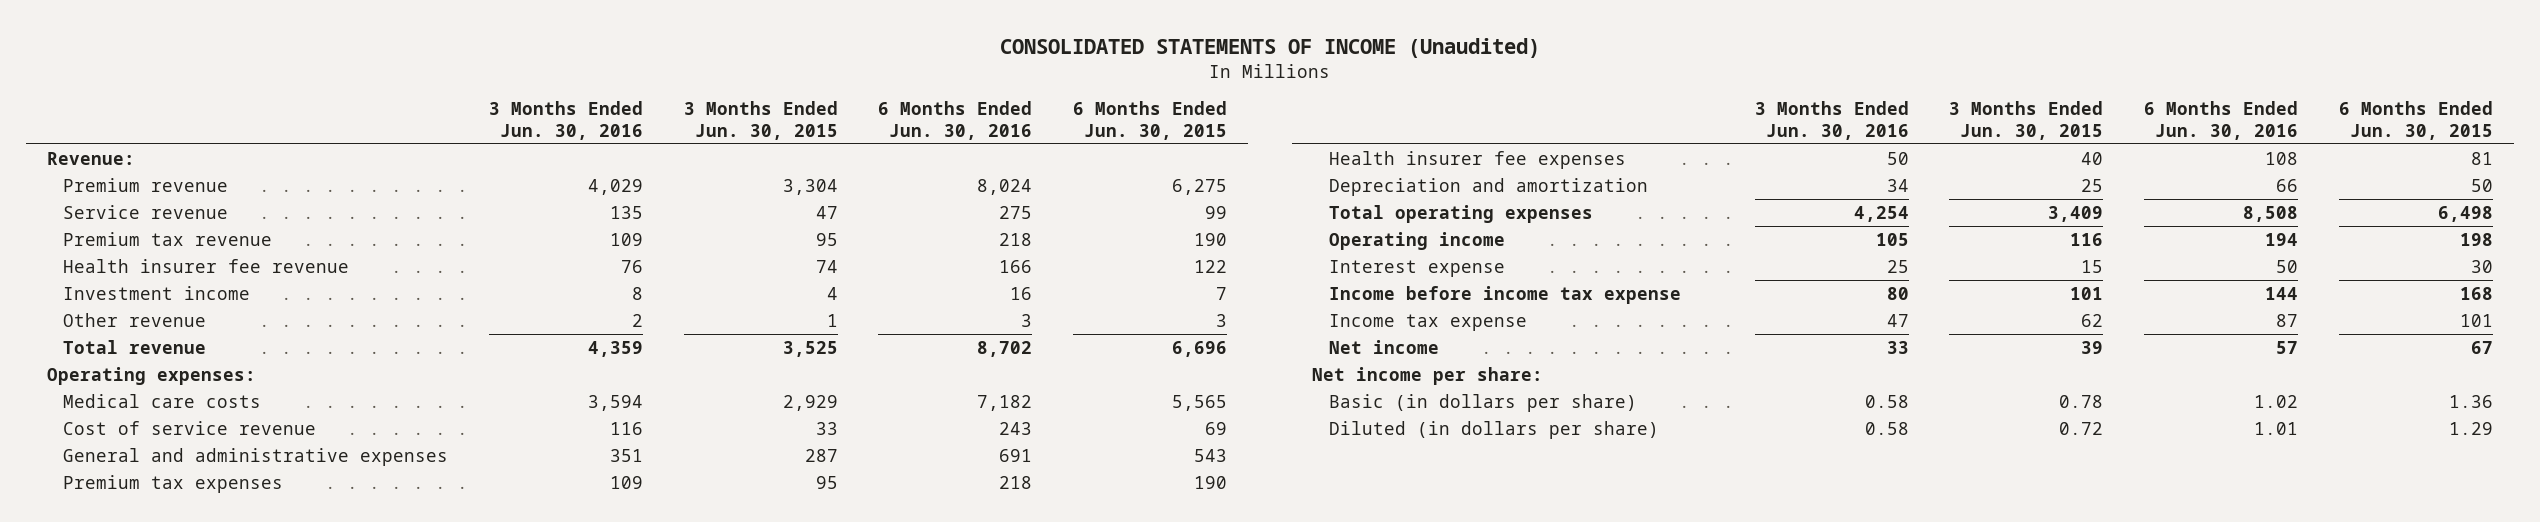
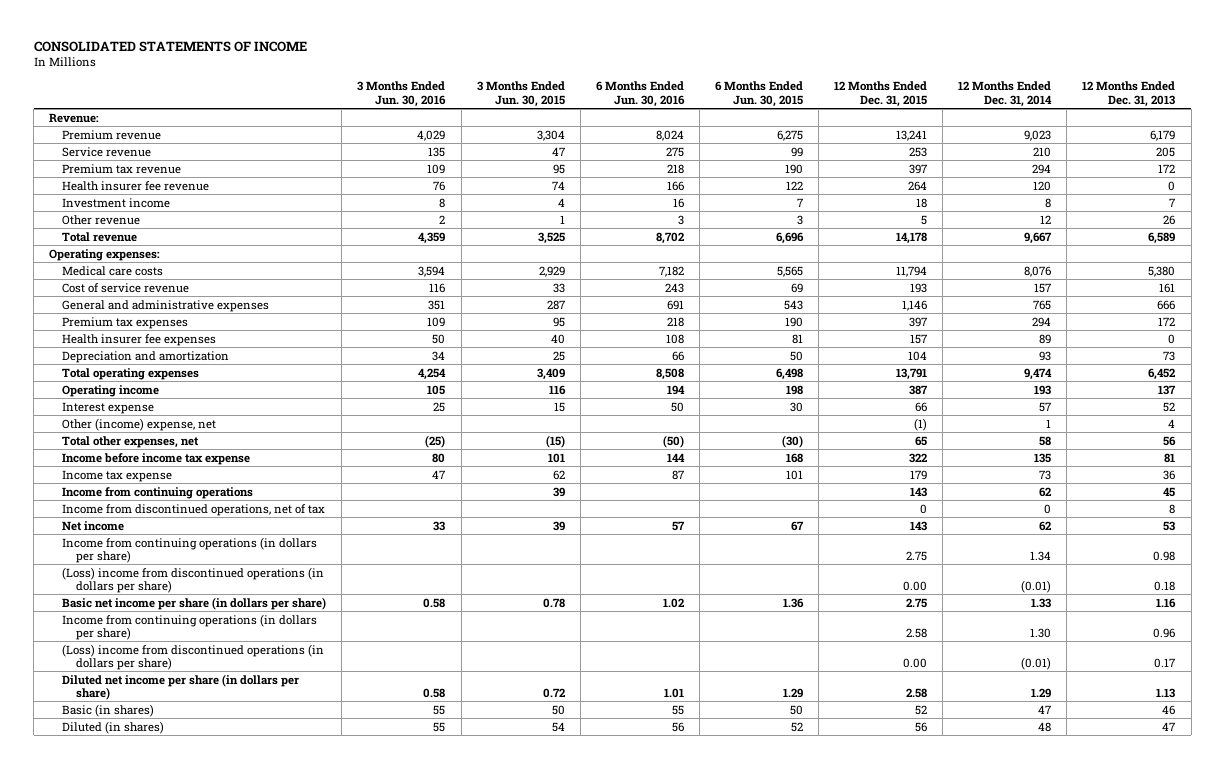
[999,37,1540,58] CONSOLIDATED STATEMENTS OF INCOME (Unaudited) -> [33,41,307,53] CONSOLIDATED STATEMENTS OF INCOME
none -> [834,81,928,107] 12 Months Ended Dec. 31, 2015
none -> [958,81,1053,107] 12 Months Ended Dec. 31, 2014
none -> [1082,81,1176,107] 12 Months Ended Dec. 31, 2013
none -> [62,417,217,431] Other (income) expense, net
none -> [62,435,200,448] Total other expenses, net
none -> [62,486,254,499] Income from continuing operations
none -> [62,503,326,516] Income from discontinued operations, net of tax
[1312,366,1544,385] Net income per share: -> none
none -> [62,536,318,564] Income from continuing operations (in dollars per share)
none -> [62,566,325,594] (Loss) income from discontinued operations (in dollars per share)
[1328,393,1637,412] Basic (in dollars per share) -> [62,596,327,610] Basic net income per share (in dollars per share)
none -> [62,613,318,641] Income from continuing operations (in dollars per share)
none -> [62,643,325,671] (Loss) income from discontinued operations (in dollars per share)
[1328,420,1659,439] Diluted (in dollars per share) -> [62,673,300,701] Diluted net income per share (in dollars per share)
none -> [62,703,155,717] Basic (in shares)
none -> [62,720,165,734] Diluted (in shares)

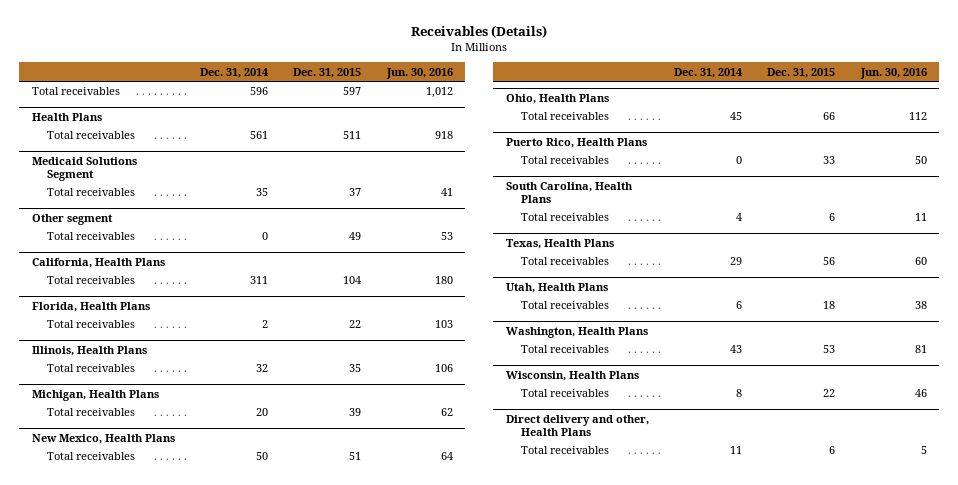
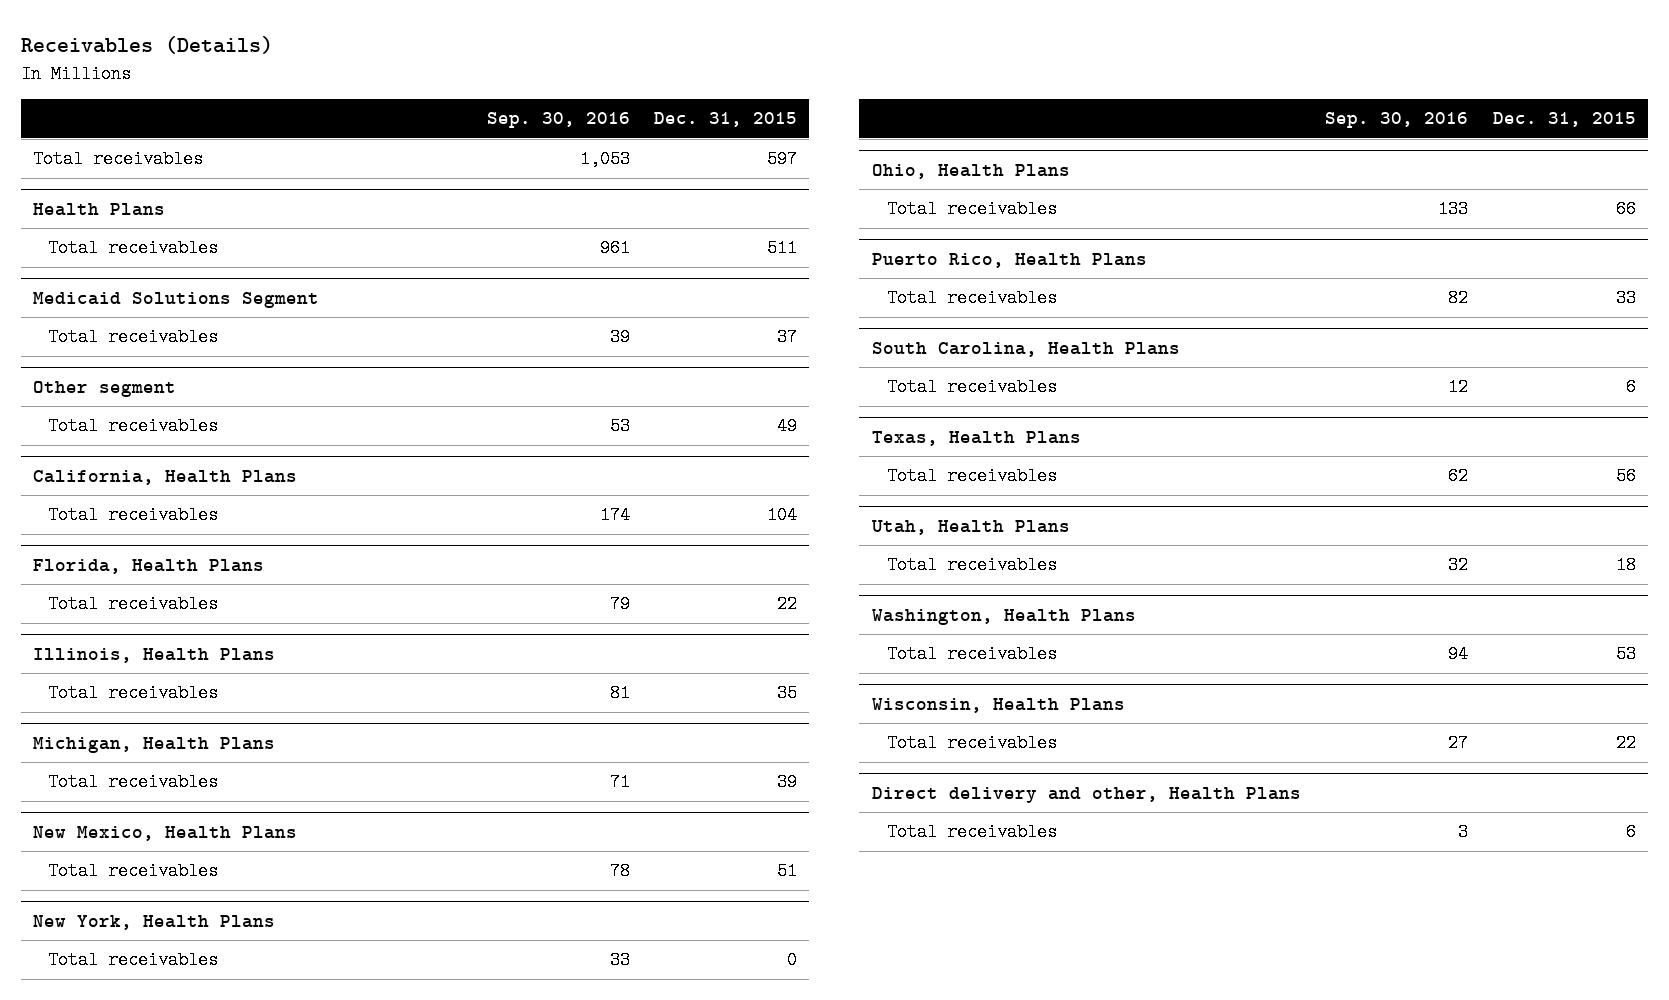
[199,67,268,78] Dec. 31, 2014 -> none
[385,67,453,79] Jun. 30, 2016 -> none
none -> [486,112,630,129] Sep. 30, 2016
none -> [33,915,276,931] New York, Health Plans
none -> [48,951,219,970] Total receivables

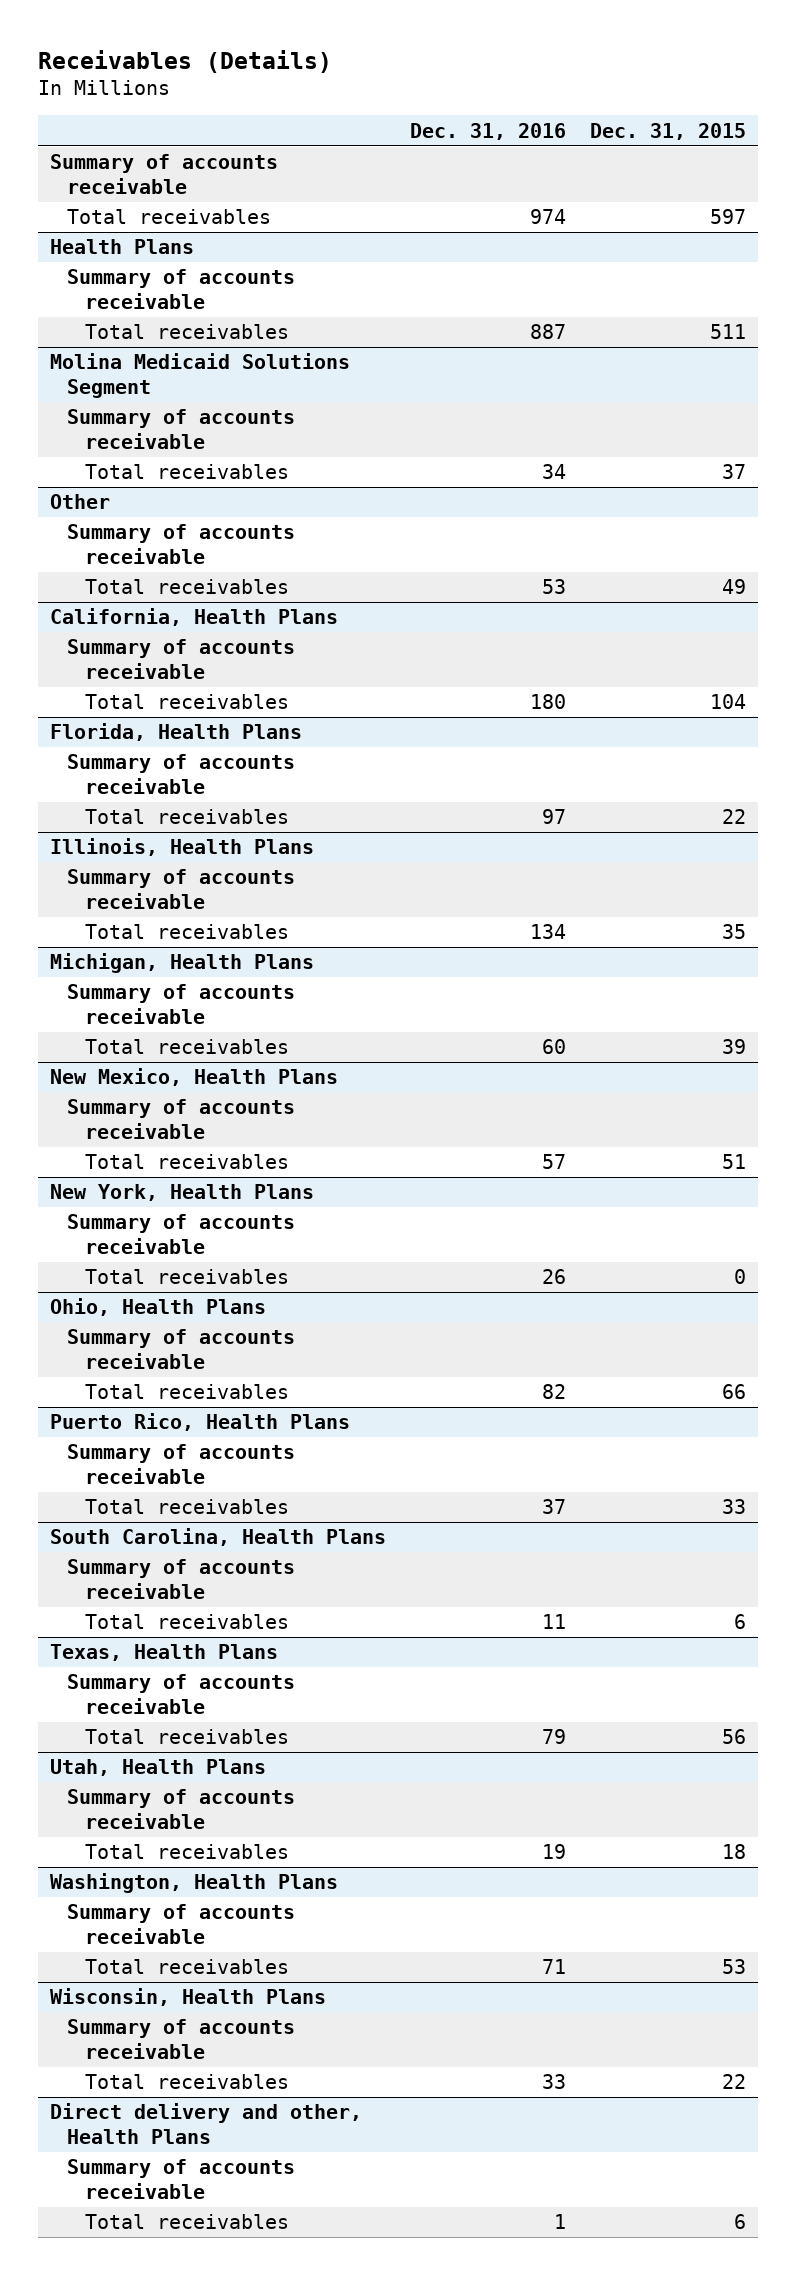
[486,112,630,129] Sep. 30, 2016 -> none
none -> [410,122,567,140] Dec. 31, 2016
none -> [49,154,278,195] Summary of accounts receivable
none -> [67,269,296,310] Summary of accounts receivable
[33,292,320,309] Medicaid Solutions Segment -> [49,353,350,399] Molina Medicaid Solutions Segment
none -> [67,409,296,450] Summary of accounts receivable
[33,381,177,398] Other segment -> [49,494,110,510] Other
none -> [67,524,296,565] Summary of accounts receivable
none -> [67,639,296,680] Summary of accounts receivable
none -> [67,754,296,795] Summary of accounts receivable
none -> [67,869,296,910] Summary of accounts receivable
none -> [67,984,296,1025] Summary of accounts receivable
none -> [67,1099,296,1140] Summary of accounts receivable
none -> [67,1214,296,1255] Summary of accounts receivable
none -> [67,1329,296,1370] Summary of accounts receivable
none -> [67,1444,296,1485] Summary of accounts receivable
none -> [67,1559,296,1600] Summary of accounts receivable
none -> [67,1674,296,1715] Summary of accounts receivable
none -> [67,1789,296,1830] Summary of accounts receivable
none -> [67,1904,296,1945] Summary of accounts receivable
none -> [67,2019,296,2060] Summary of accounts receivable
none -> [67,2159,296,2200] Summary of accounts receivable

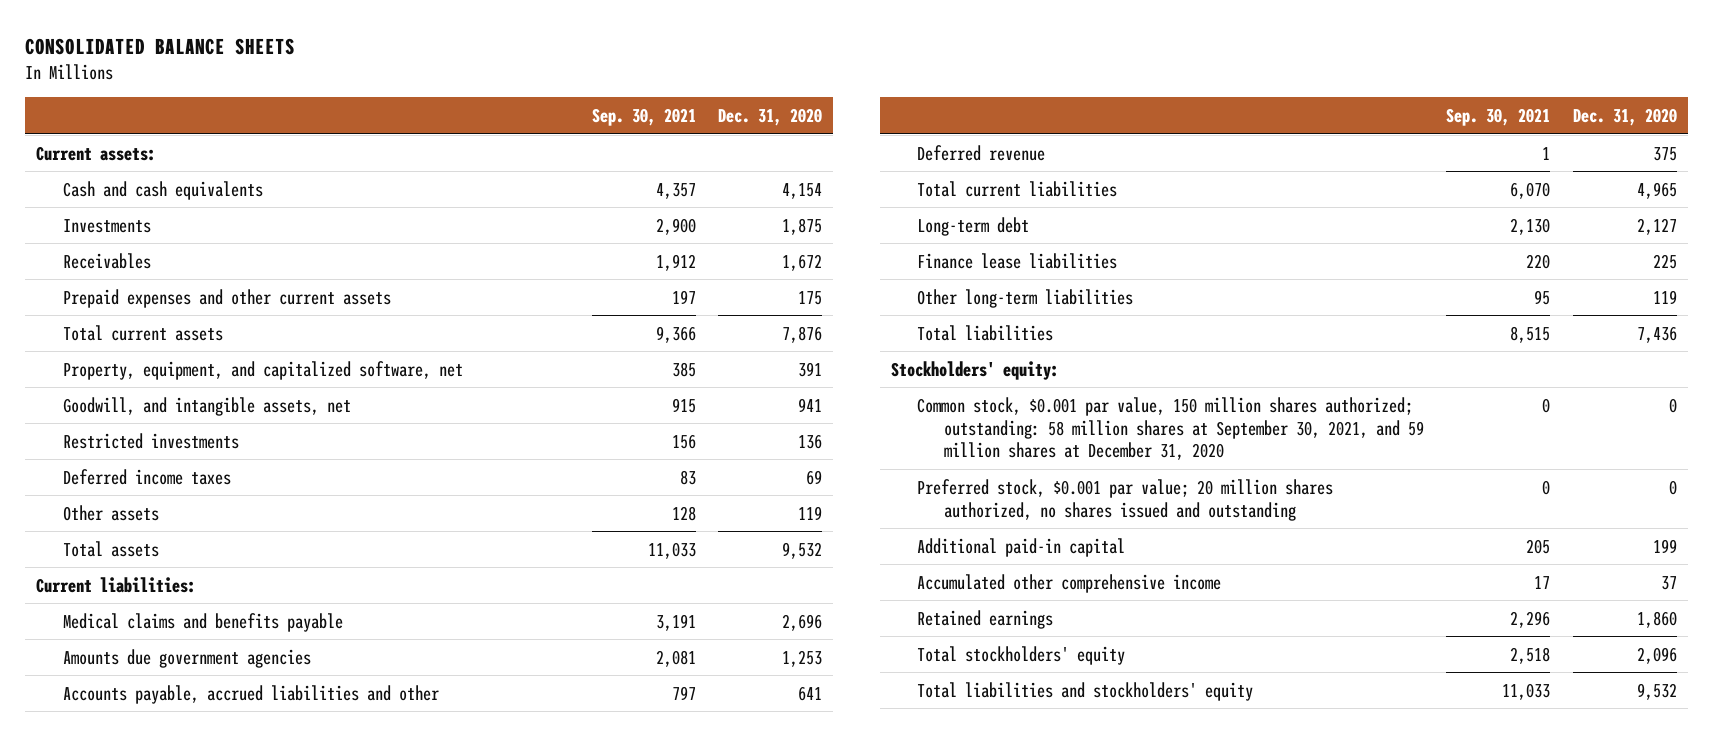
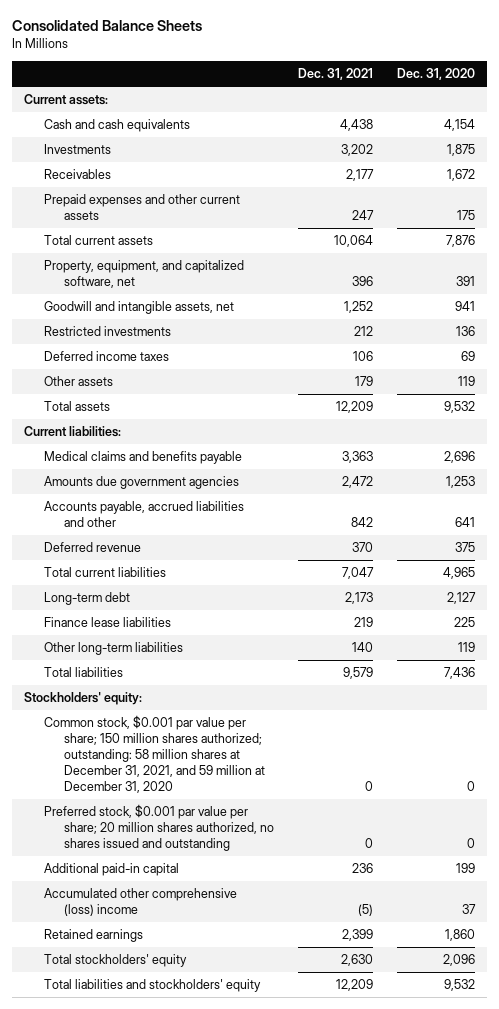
[24,37,295,55] CONSOLIDATED BALANCE SHEETS -> [12,20,203,32] Consolidated Balance Sheets
[591,107,696,126] Sep. 30, 2021 -> none
none -> [297,67,373,80] Dec. 31, 2021
[62,396,351,416] Goodwill, and intangible assets, net -> [43,301,234,315] Goodwill and intangible assets, net
[917,396,1425,461] Common stock, $0.001 par value, 150 million shares authorized; outstanding: 58 million shares at September 30, 2021, and 59 million shares at December 31, 2020 -> [43,715,265,793] Common stock, $0.001 par value per share; 150 million shares authorized; outstanding: 58 million shares at December 31, 2021, and 59 million at December 31, 2020
[917,478,1334,521] Preferred stock, $0.001 par value; 20 million shares authorized, no shares issued and outstanding -> [43,804,274,852] Preferred stock, $0.001 par value per share; 20 million shares authorized, no shares issued and outstanding
[917,573,1222,593] Accumulated other comprehensive income -> [43,888,237,917] Accumulated other comprehensive (loss) income

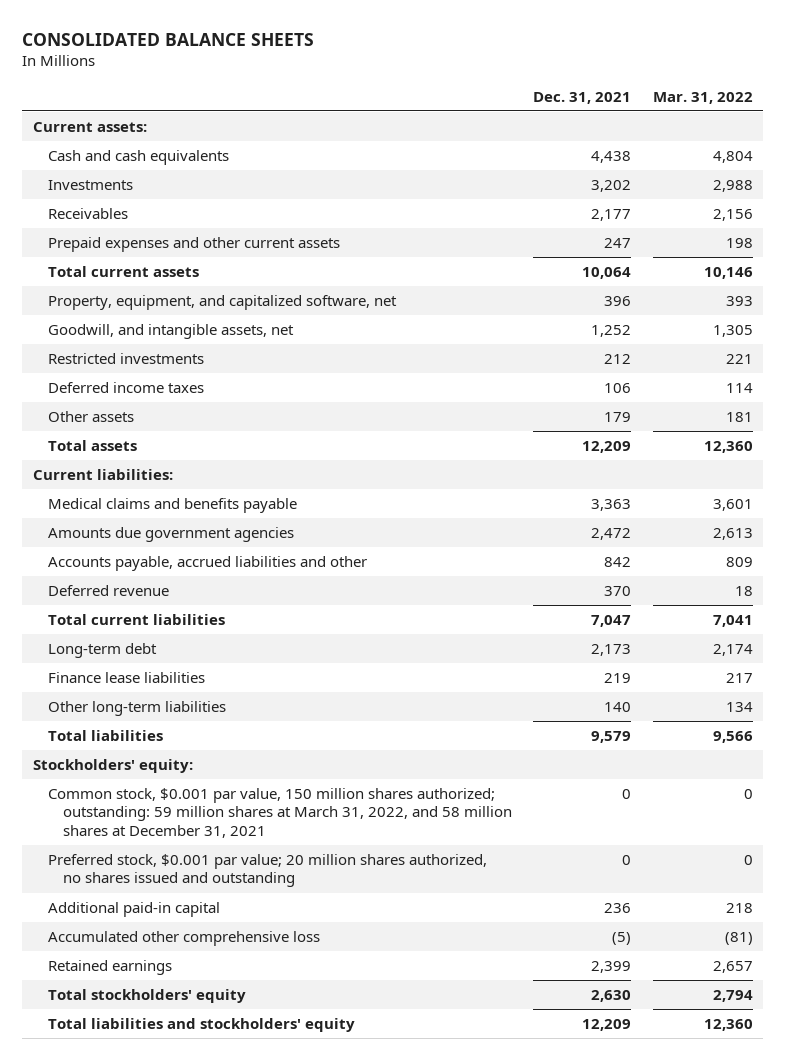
[12,20,203,32] Consolidated Balance Sheets -> [22,32,315,46] CONSOLIDATED BALANCE SHEETS
[396,67,475,80] Dec. 31, 2020 -> none
none -> [652,91,753,104] Mar. 31, 2022
[43,301,234,315] Goodwill and intangible assets, net -> [47,324,294,340] Goodwill, and intangible assets, net
[43,715,265,793] Common stock, $0.001 par value per share; 150 million shares authorized; outstanding: 58 million shares at December 31, 2021, and 59 million at December 31, 2020 -> [47,788,513,838] Common stock, $0.001 par value, 150 million shares authorized; outstanding: 59 million shares at March 31, 2022, and 58 million shares at December 31, 2021
[43,804,274,852] Preferred stock, $0.001 par value per share; 20 million shares authorized, no shares issued and outstanding -> [47,854,487,888] Preferred stock, $0.001 par value; 20 million shares authorized, no shares issued and outstanding
[43,888,237,917] Accumulated other comprehensive (loss) income -> [47,931,320,947] Accumulated other comprehensive loss

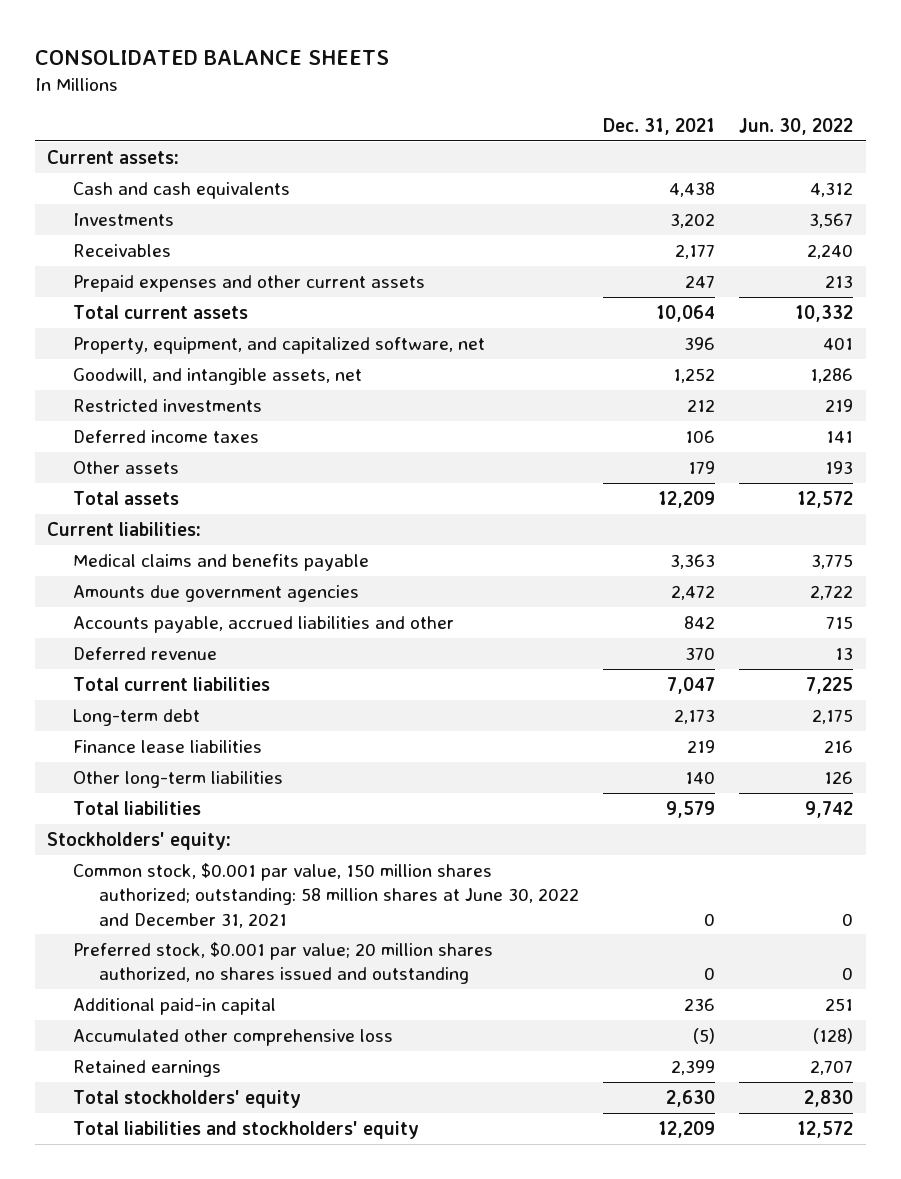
[652,91,753,104] Mar. 31, 2022 -> none
none -> [739,117,854,135] Jun. 30, 2022
[47,788,513,838] Common stock, $0.001 par value, 150 million shares authorized; outstanding: 59 million shares at March 31, 2022, and 58 million shares at December 31, 2021 -> [72,862,579,928] Common stock, $0.001 par value, 150 million shares authorized; outstanding: 58 million shares at June 30, 2022 and December 31, 2021

